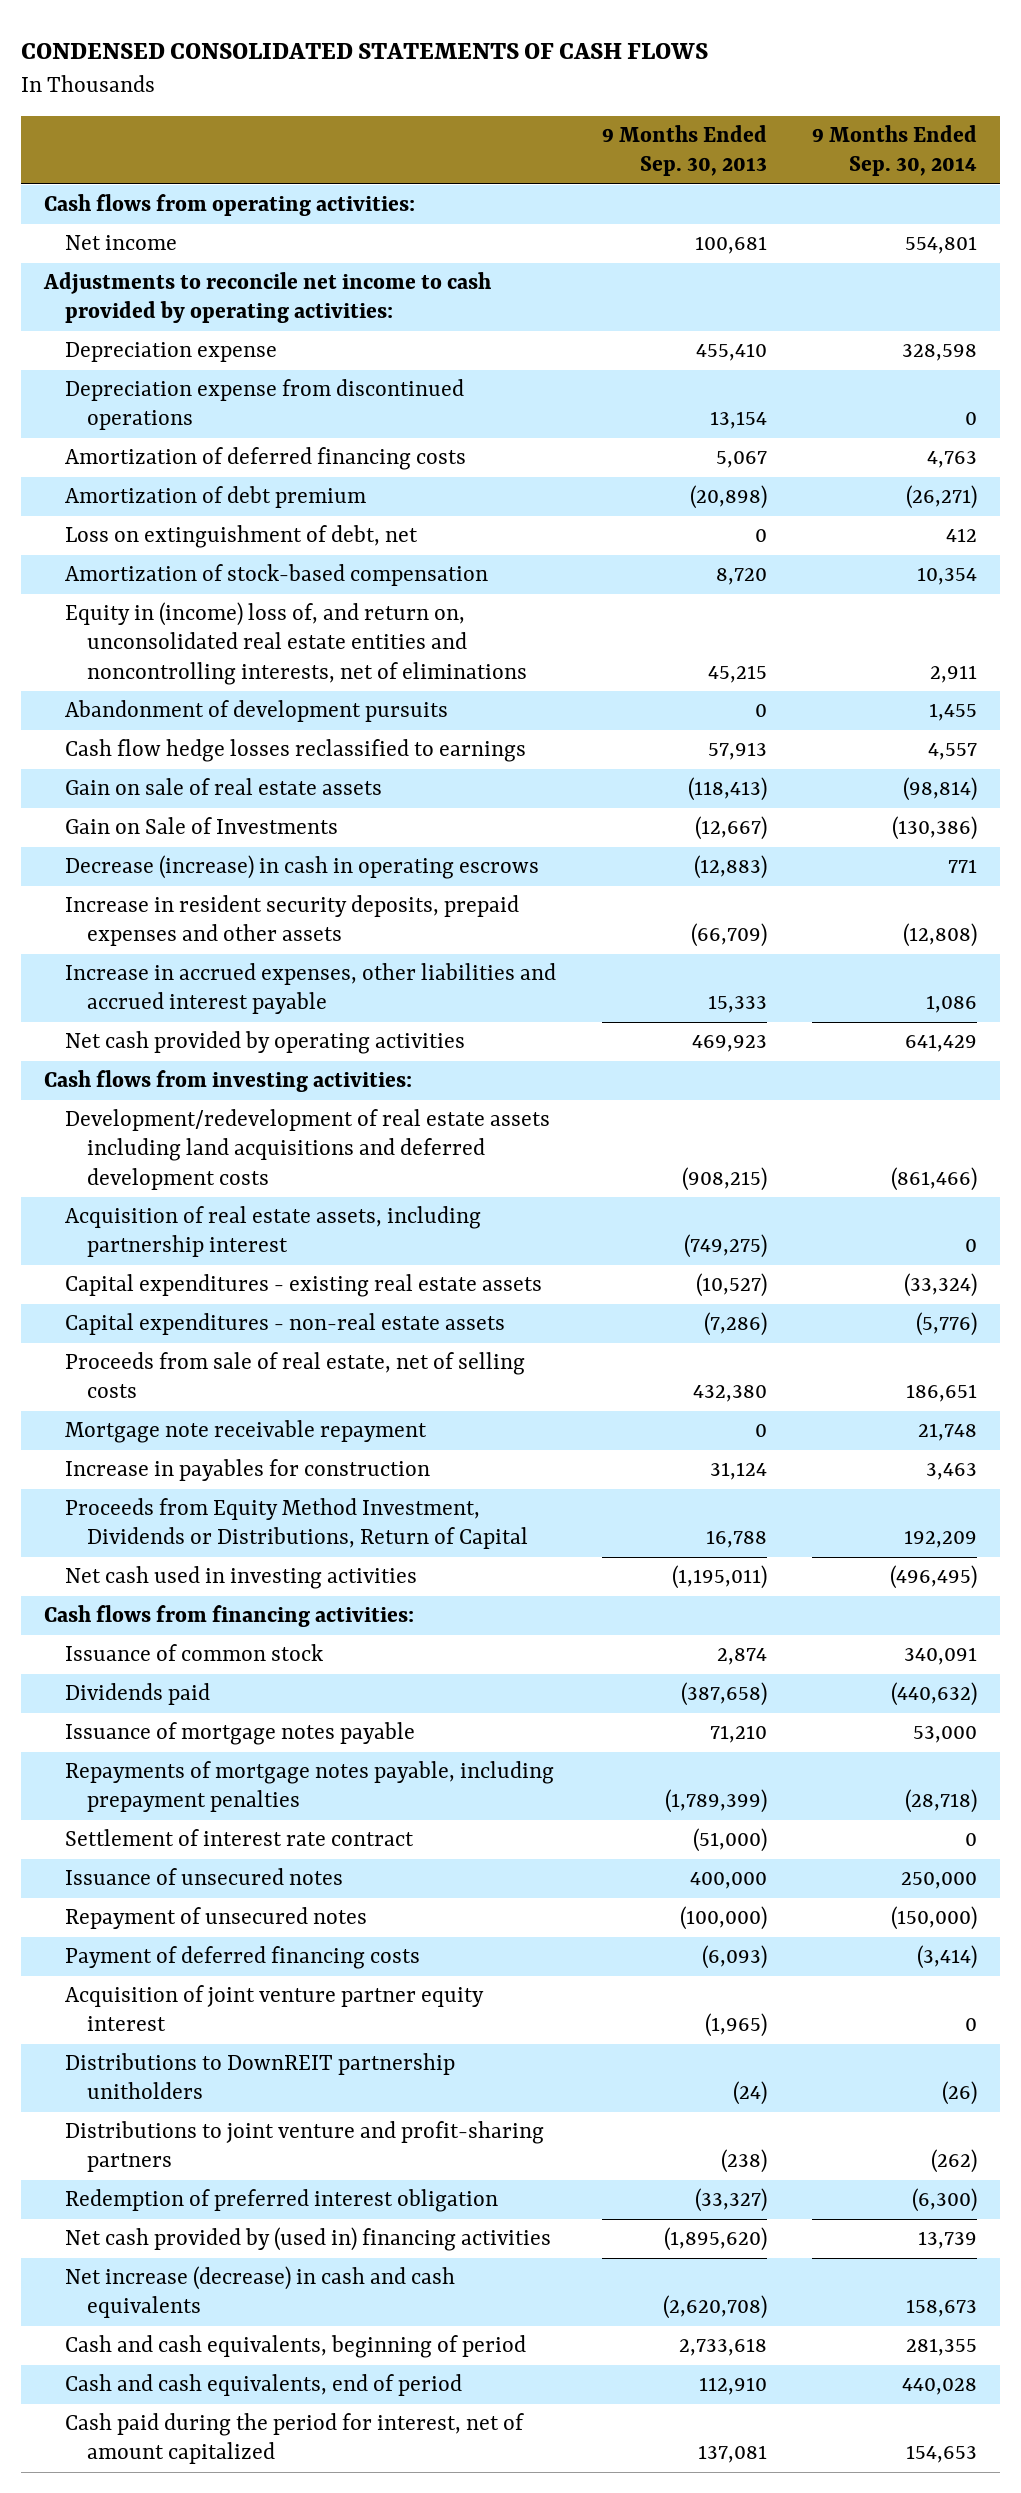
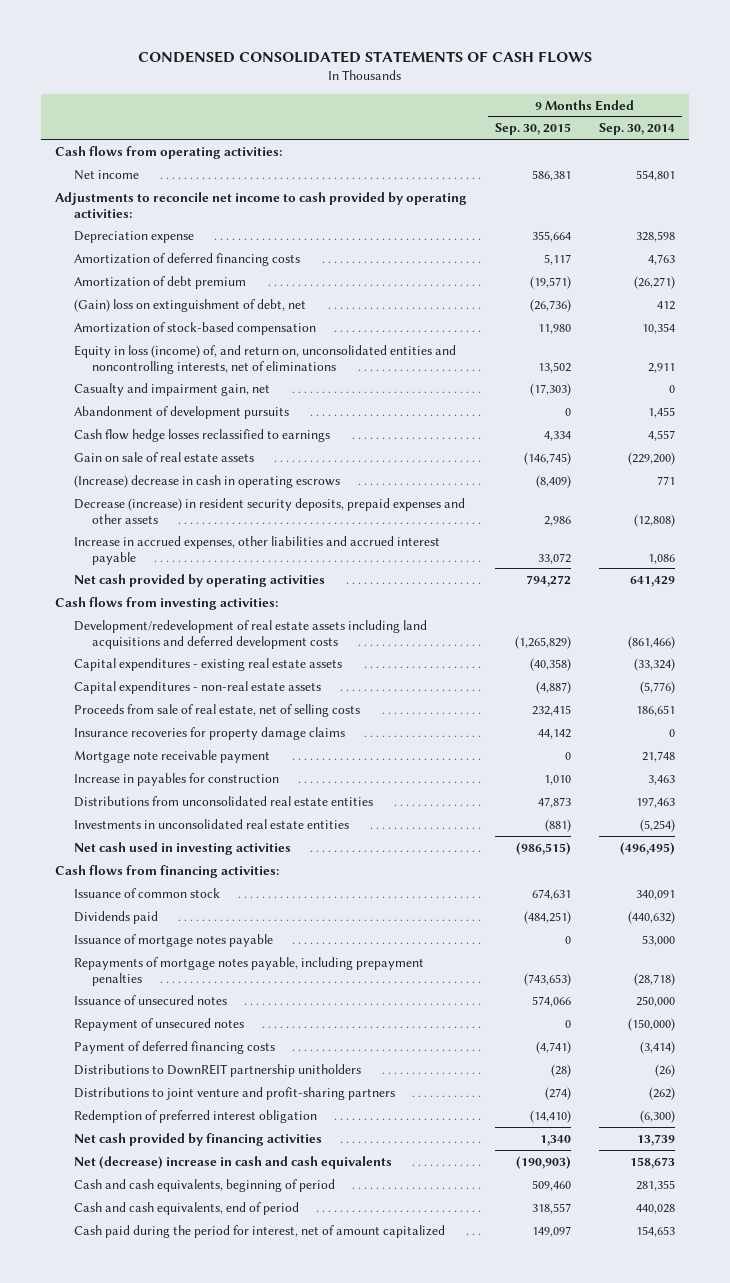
[601,125,767,177] 9 Months Ended Sep. 30, 2013 -> none
none -> [495,123,572,136] Sep. 30, 2015
[65,379,465,431] Depreciation expense from discontinued operations -> none
[65,525,419,549] Loss on extinguishment of debt, net -> [73,298,306,312] (Gain) loss on extinguishment of debt, net
[65,602,527,685] Equity in (income) loss of, and return on, unconsolidated real estate entities and noncontrolling interests, net of eliminations -> [73,344,456,374] Equity in loss (income) of, and return on, unconsolidated entities and noncontrolling interests, net of eliminations
none -> [73,382,270,396] Casualty and impairment gain, net
[65,817,339,835] Gain on Sale of Investments -> none
[903,777,978,802] (98,814) -> [627,451,675,465] (229,200)
[65,855,540,880] Decrease (increase) in cash in operating escrows -> [73,474,340,488] (Increase) decrease in cash in operating escrows
[65,895,520,947] Increase in resident security deposits, prepaid expenses and other assets -> [73,497,465,524] Decrease (increase) in resident security deposits, prepaid expenses and other assets
[65,1206,482,1258] Acquisition of real estate assets, including partnership interest -> none
none -> [73,726,345,740] Insurance recoveries for property damage claims
[65,1420,428,1444] Mortgage note receivable repayment -> [73,749,270,763] Mortgage note receivable payment
[65,1498,528,1550] Proceeds from Equity Method Investment, Dividends or Distributions, Return of Capital -> none
none -> [73,795,373,807] Distributions from unconsolidated real estate entities
none -> [73,818,349,829] Investments in unconsolidated real estate entities
[65,1829,415,1847] Settlement of interest rate contract -> none
[65,1985,485,2032] Acquisition of joint venture partner equity interest -> none
[65,2227,552,2252] Net cash provided by (used in) financing activities -> [73,1132,322,1146] Net cash provided by financing activities
[65,2266,456,2319] Net increase (decrease) in cash and cash equivalents -> [73,1155,392,1169] Net (decrease) increase in cash and cash equivalents

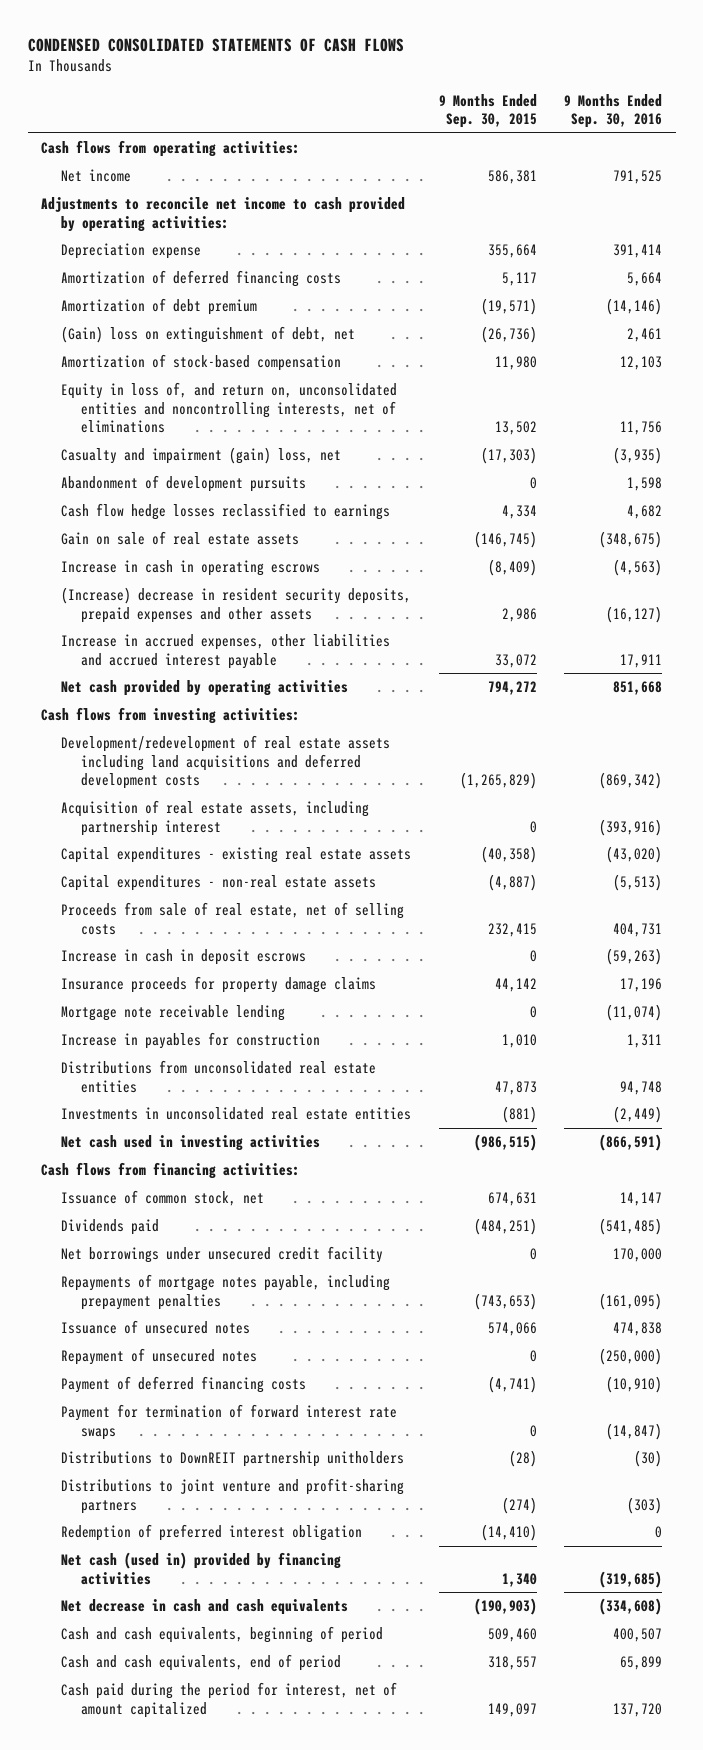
[598,123,675,136] Sep. 30, 2014 -> none
none -> [564,93,663,129] 9 Months Ended Sep. 30, 2016
[73,344,456,374] Equity in loss (income) of, and return on, unconsolidated entities and noncontrolling interests, net of eliminations -> [61,382,398,434] Equity in loss of, and return on, unconsolidated entities and noncontrolling interests, net of eliminations
[73,382,270,396] Casualty and impairment gain, net -> [61,447,342,465] Casualty and impairment (gain) loss, net
[73,474,340,488] (Increase) decrease in cash in operating escrows -> [61,560,321,577] Increase in cash in operating escrows
[73,497,465,524] Decrease (increase) in resident security deposits, prepaid expenses and other assets -> [61,587,412,623] (Increase) decrease in resident security deposits, prepaid expenses and other assets
none -> [61,800,370,836] Acquisition of real estate assets, including partnership interest
none -> [61,949,307,966] Increase in cash in deposit escrows
[73,726,345,740] Insurance recoveries for property damage claims -> [61,976,377,994] Insurance proceeds for property damage claims
[73,749,270,763] Mortgage note receivable payment -> [61,1005,286,1022] Mortgage note receivable lending
[73,887,220,898] Issuance of common stock -> [61,1190,265,1207] Issuance of common stock, net
[73,933,273,947] Issuance of mortgage notes payable -> none
none -> [61,1246,384,1264] Net borrowings under unsecured credit facility
none -> [61,1404,398,1440] Payment for termination of forward interest rate swaps
[73,1132,322,1146] Net cash provided by financing activities -> [61,1552,342,1585] Net cash (used in) provided by financing activities
[73,1155,392,1169] Net (decrease) increase in cash and cash equivalents -> [61,1599,349,1616] Net decrease in cash and cash equivalents

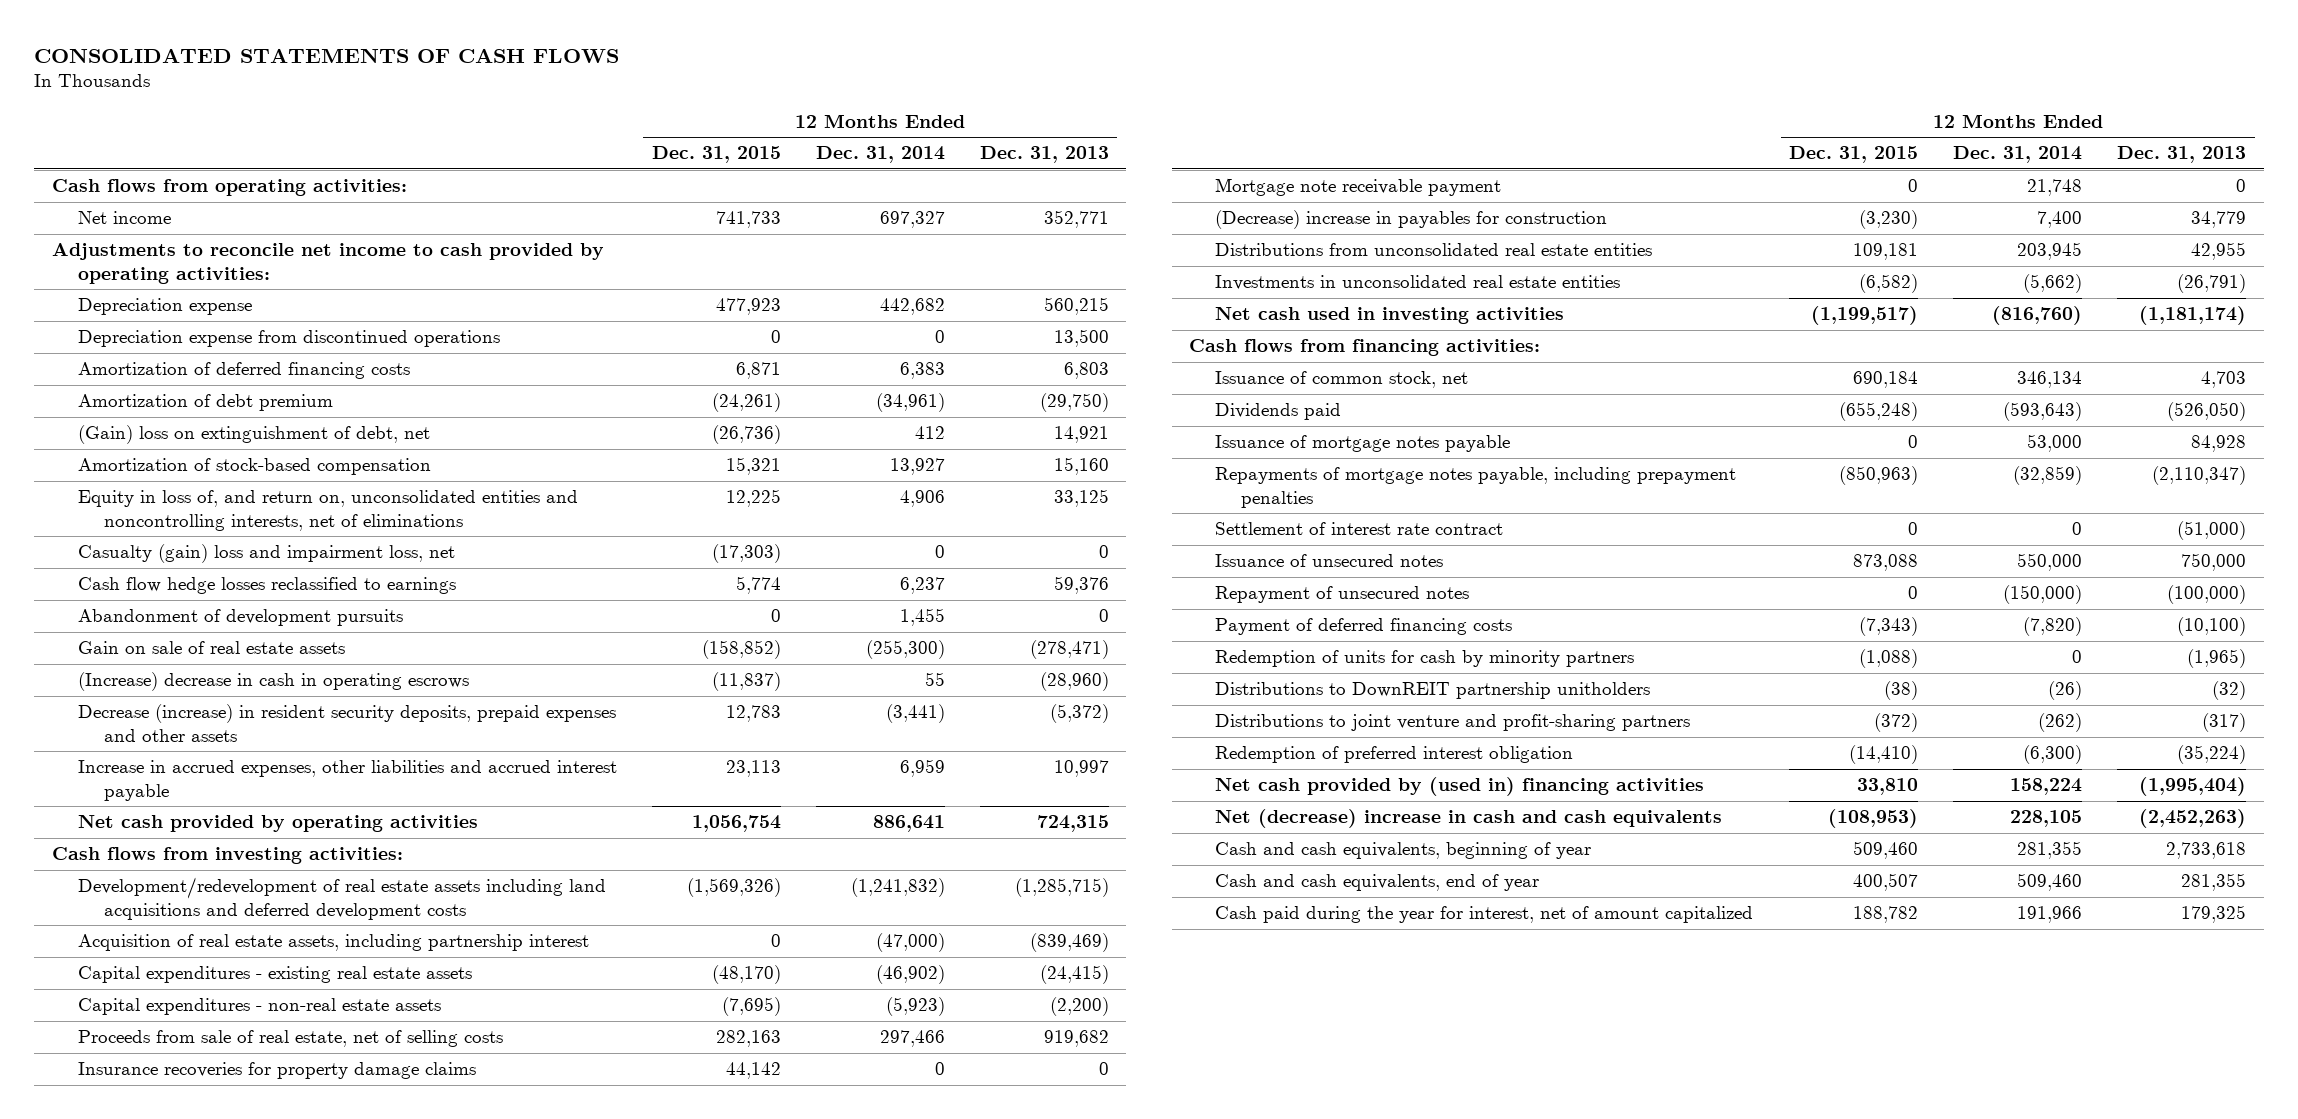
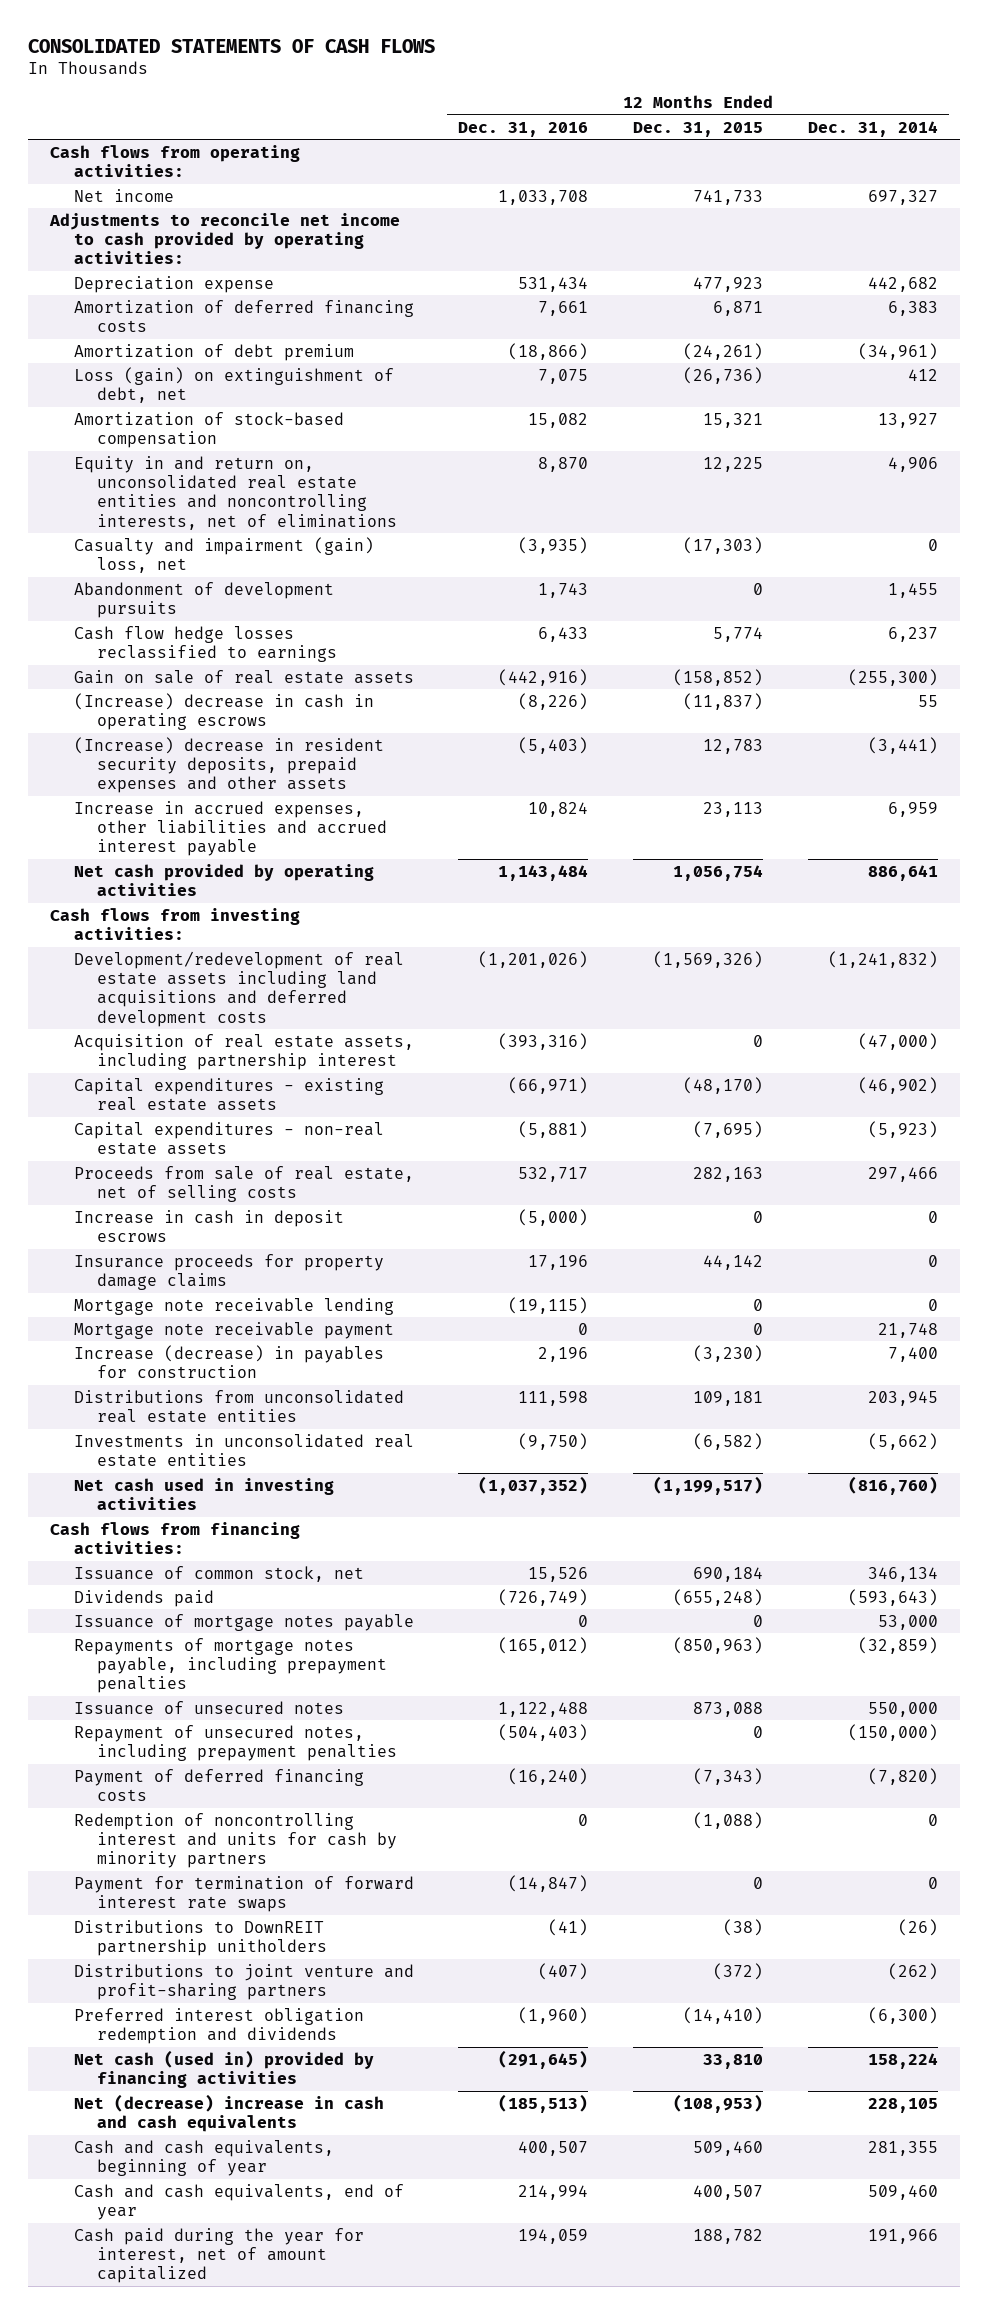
[979,146,1109,164] Dec. 31, 2013 -> none
none -> [458,121,589,137] Dec. 31, 2016
[77,330,500,348] Depreciation expense from discontinued operations -> none
[77,425,430,445] (Gain) loss on extinguishment of debt, net -> [73,366,394,404] Loss (gain) on extinguishment of debt, net
[77,490,578,531] Equity in loss of, and return on, unconsolidated entities and noncontrolling interests, net of eliminations -> [73,455,398,530] Equity in and return on, unconsolidated real estate entities and noncontrolling interests, net of eliminations
[77,544,455,564] Casualty (gain) loss and impairment loss, net -> [73,536,374,574] Casualty and impairment (gain) loss, net
[77,577,456,595] Cash flow hedge losses reclassified to earnings -> [73,625,338,663] Cash flow hedge losses reclassified to earnings
[77,704,616,742] Decrease (increase) in resident security deposits, prepaid expenses and other assets -> [73,736,384,794] (Increase) decrease in resident security deposits, prepaid expenses and other assets
none -> [73,1209,344,1243] Increase in cash in deposit escrows
[77,1062,476,1080] Insurance recoveries for property damage claims -> [73,1253,384,1291] Insurance proceeds for property damage claims
none -> [73,1297,394,1315] Mortgage note receivable lending
[1215,210,1608,230] (Decrease) increase in payables for construction -> [73,1344,384,1379] Increase (decrease) in payables for construction
[1215,522,1504,536] Settlement of interest rate contract -> none
[1215,586,1470,604] Repayment of unsecured notes -> [73,1724,398,1762] Repayment of unsecured notes, including prepayment penalties
[1215,650,1635,668] Redemption of units for cash by minority partners -> [73,1812,398,1869] Redemption of noncontrolling interest and units for cash by minority partners
none -> [73,1875,414,1913] Payment for termination of forward interest rate swaps
[1215,746,1574,764] Redemption of preferred interest obligation -> [73,2007,364,2045] Preferred interest obligation redemption and dividends
[1215,777,1705,797] Net cash provided by (used in) financing activities -> [73,2049,374,2089] Net cash (used in) provided by financing activities

